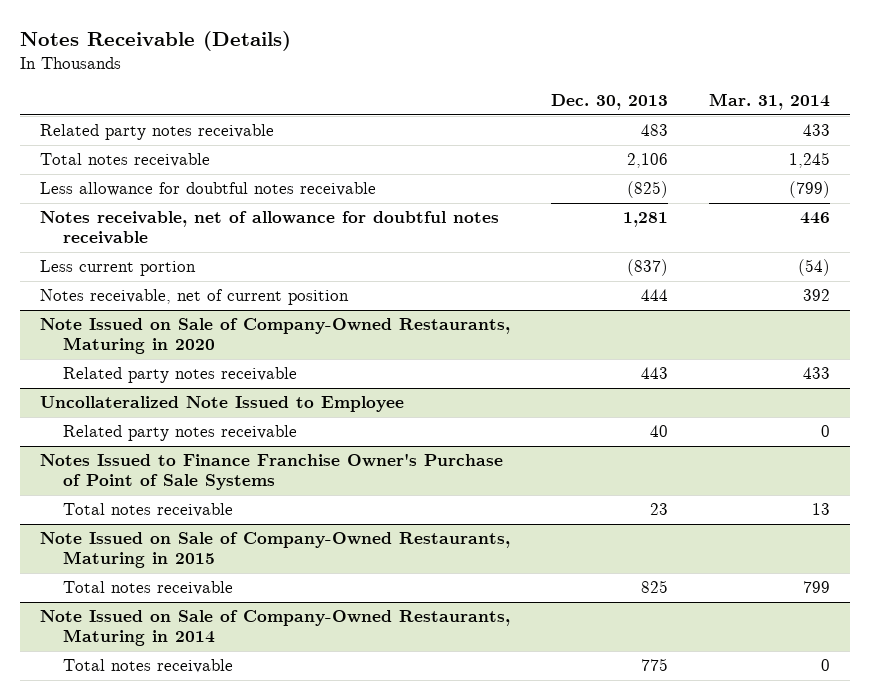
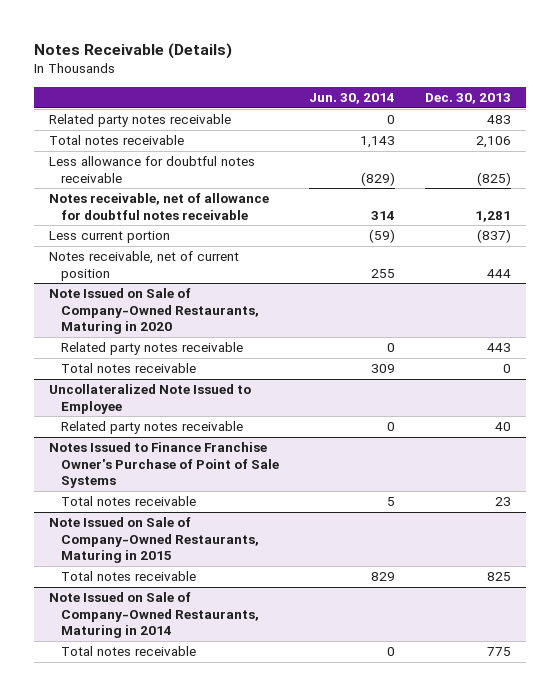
[708,93,830,111] Mar. 31, 2014 -> none
none -> [308,93,395,105] Jun. 30, 2014
none -> [60,363,196,374] Total notes receivable

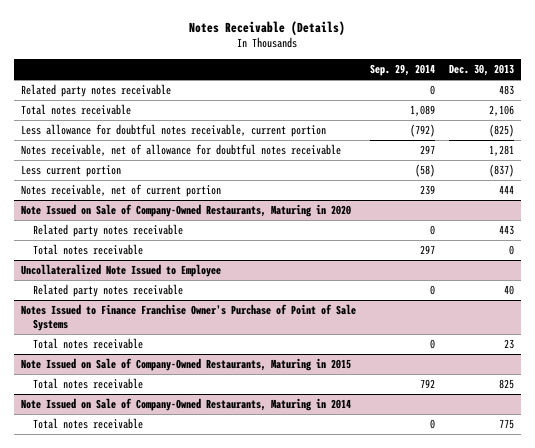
[308,93,395,105] Jun. 30, 2014 -> none
none -> [369,64,435,77] Sep. 29, 2014
[49,156,256,183] Less allowance for doubtful notes receivable -> [20,124,326,138] Less allowance for doubtful notes receivable, current portion
[49,251,240,281] Notes receivable, net of current position -> [20,184,221,198] Notes receivable, net of current portion

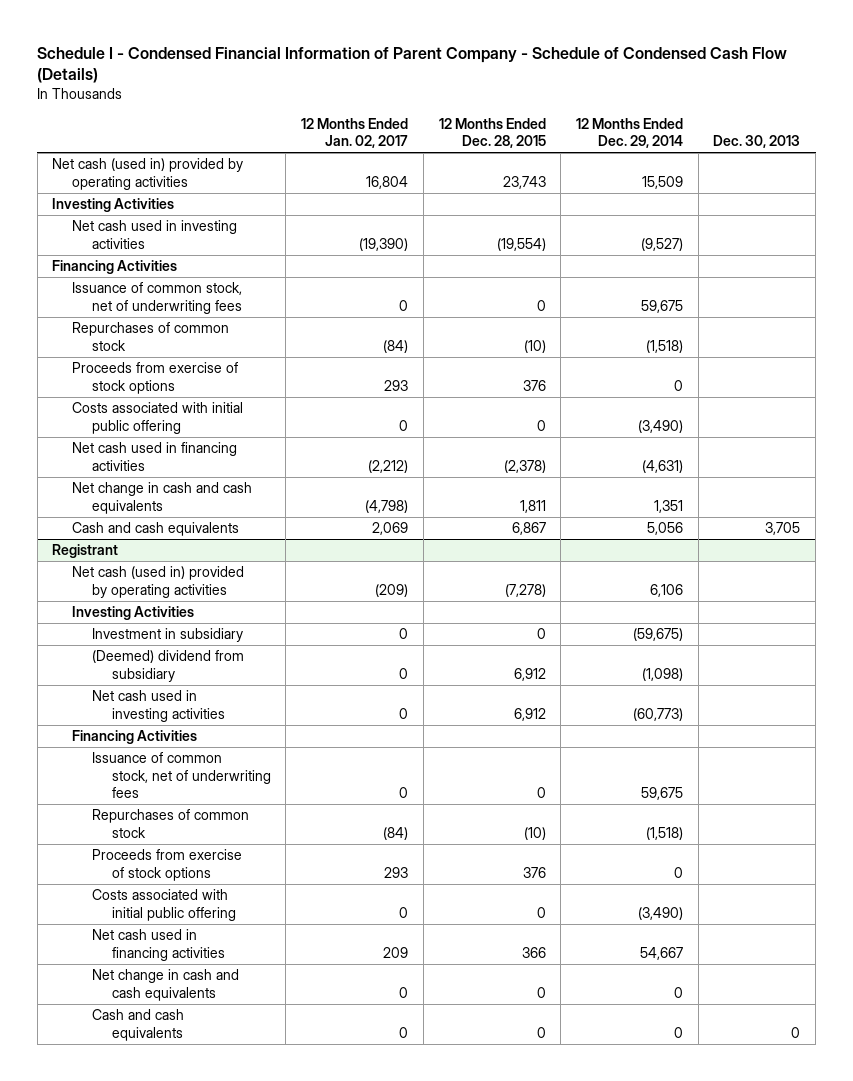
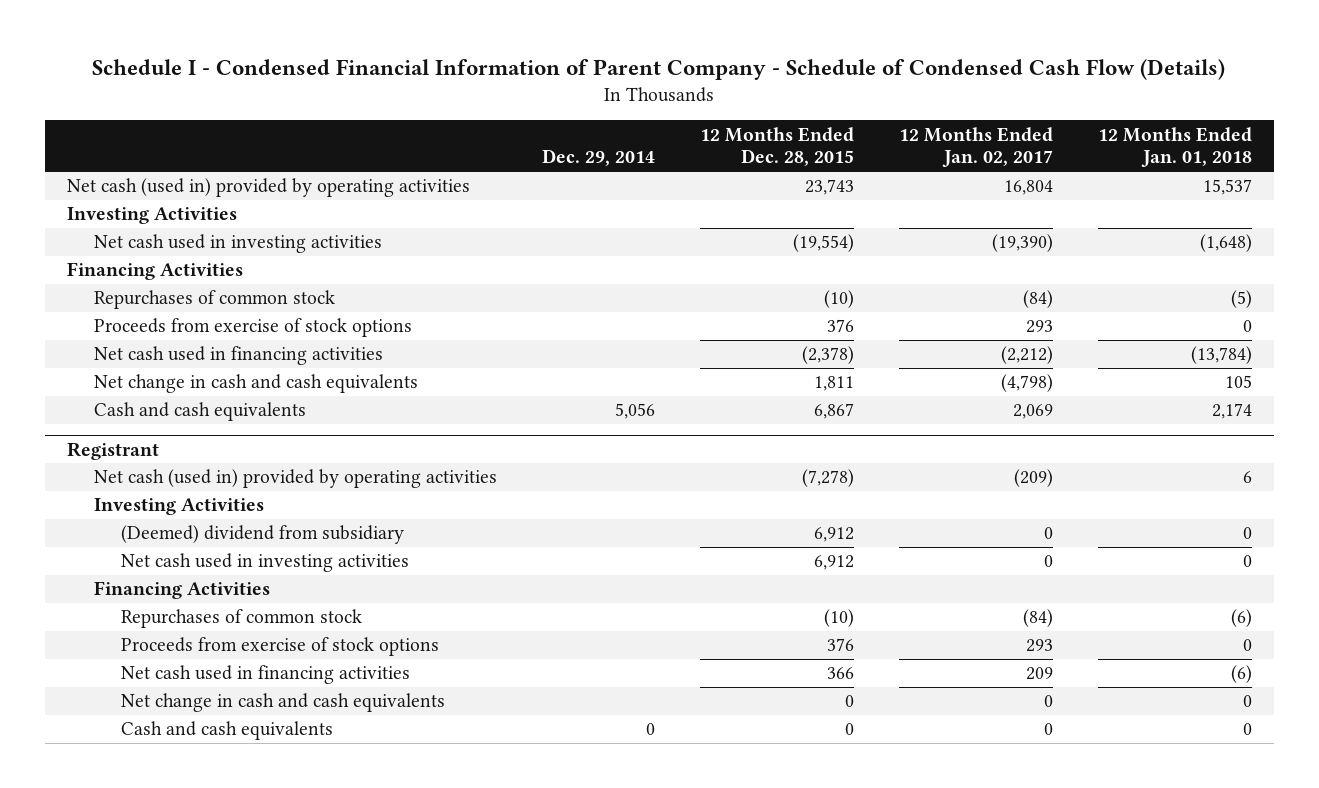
[575,117,683,149] 12 Months Ended Dec. 29, 2014 -> none
[713,135,801,149] Dec. 30, 2013 -> none
none -> [542,149,656,167] Dec. 29, 2014
none -> [1097,126,1252,168] 12 Months Ended Jan. 01, 2018
[72,282,243,314] Issuance of common stock, net of underwriting fees -> none
[72,402,244,434] Costs associated with initial public offering -> none
[91,628,243,643] Investment in subsidiary -> none
[91,752,271,798] Issuance of common stock, net of underwriting fees -> none
[91,889,236,921] Costs associated with initial public offering -> none

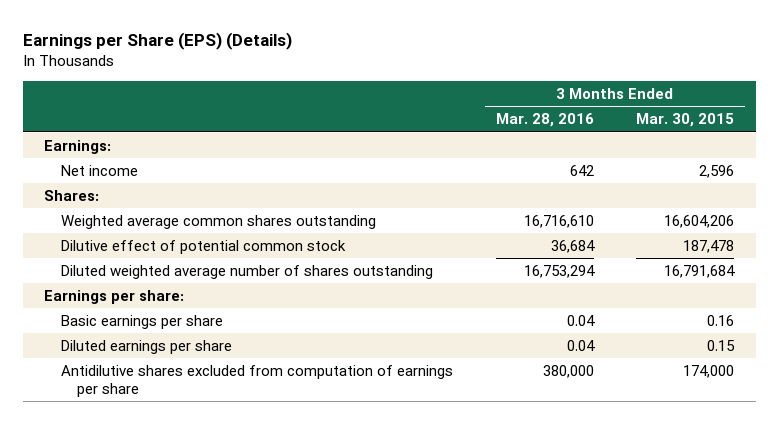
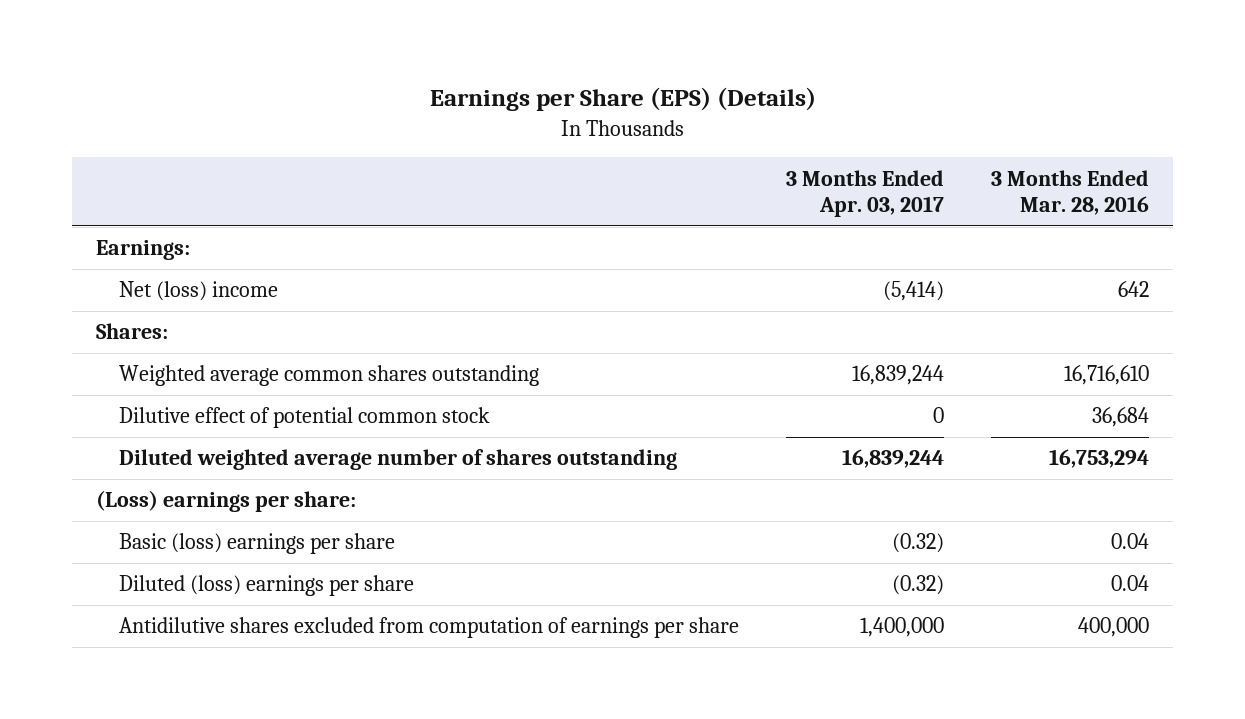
[636,113,735,128] Mar. 30, 2015 -> none
none -> [786,169,945,218] 3 Months Ended Apr. 03, 2017
[60,164,138,176] Net income -> [118,281,278,302] Net (loss) income
[44,289,185,304] Earnings per share: -> [95,490,356,513] (Loss) earnings per share:
[60,314,223,329] Basic earnings per share -> [118,533,395,555] Basic (loss) earnings per share
[60,339,232,354] Diluted earnings per share -> [118,575,414,597] Diluted (loss) earnings per share
[542,364,594,378] 380,000 -> [1078,617,1150,638] 400,000

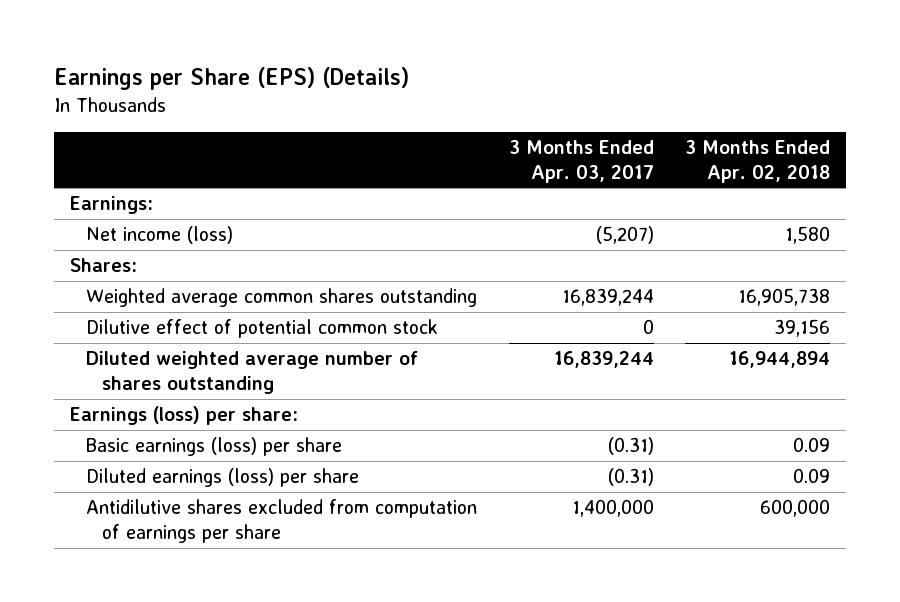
[991,169,1150,216] 3 Months Ended Mar. 28, 2016 -> none
none -> [685,139,831,183] 3 Months Ended Apr. 02, 2018
[118,281,278,302] Net (loss) income -> [86,226,234,245] Net income (loss)
[883,281,945,302] (5,414) -> [595,226,654,245] (5,207)
[95,490,356,513] (Loss) earnings per share: -> [70,406,299,426] Earnings (loss) per share:
[118,533,395,555] Basic (loss) earnings per share -> [86,437,343,457] Basic earnings (loss) per share
[892,533,945,554] (0.32) -> [607,437,654,456] (0.31)
[118,575,414,597] Diluted (loss) earnings per share -> [86,468,360,488] Diluted earnings (loss) per share
[892,575,945,596] (0.32) -> [607,468,654,487] (0.31)

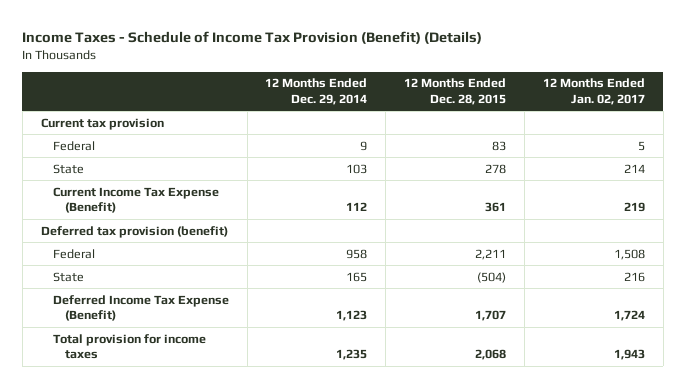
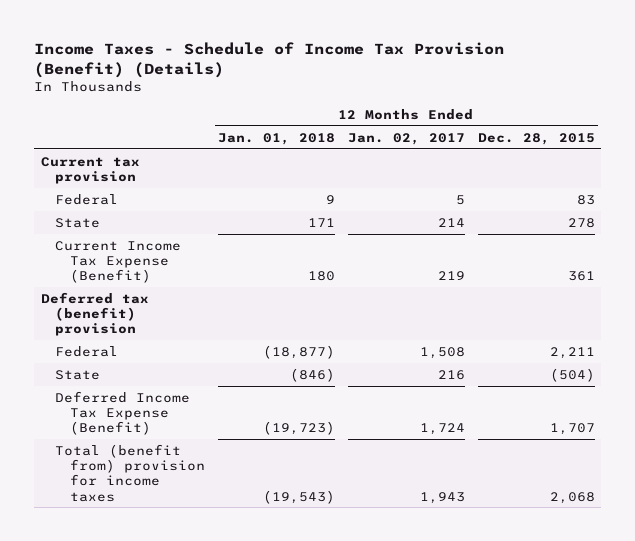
[265,78,368,105] 12 Months Ended Dec. 29, 2014 -> none
none -> [218,132,336,145] Jan. 01, 2018
[40,225,228,238] Deferred tax provision (benefit) -> [40,291,149,337] Deferred tax (benefit) provision
[52,333,206,360] Total provision for income taxes -> [55,443,206,502] Total (benefit from) provision for income taxes

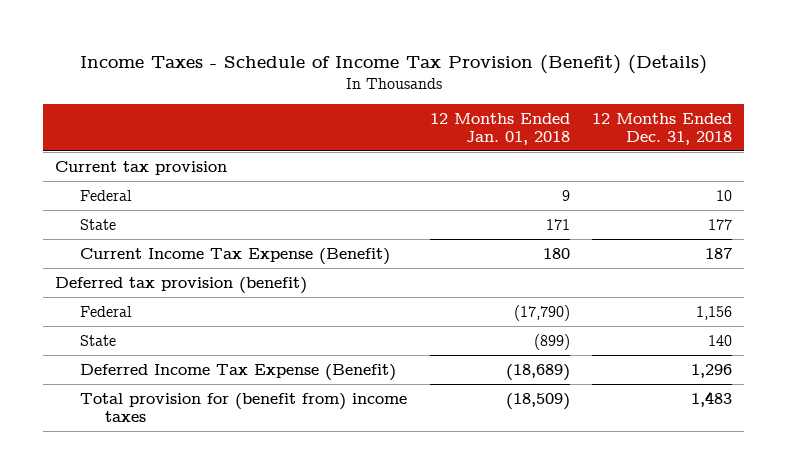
[347,132,465,145] Jan. 02, 2017 -> none
[477,132,595,145] Dec. 28, 2015 -> none
none -> [592,112,733,145] 12 Months Ended Dec. 31, 2018
[40,291,149,337] Deferred tax (benefit) provision -> [54,276,307,294] Deferred tax provision (benefit)
[263,344,336,359] (18,877) -> [513,304,570,321] (17,790)
[290,367,336,382] (846) -> [533,333,570,350] (899)
[263,421,336,436] (19,723) -> [505,363,570,381] (18,689)
[55,443,206,502] Total (benefit from) provision for income taxes -> [79,392,407,422] Total provision for (benefit from) income taxes
[263,489,336,504] (19,543) -> [505,392,570,410] (18,509)

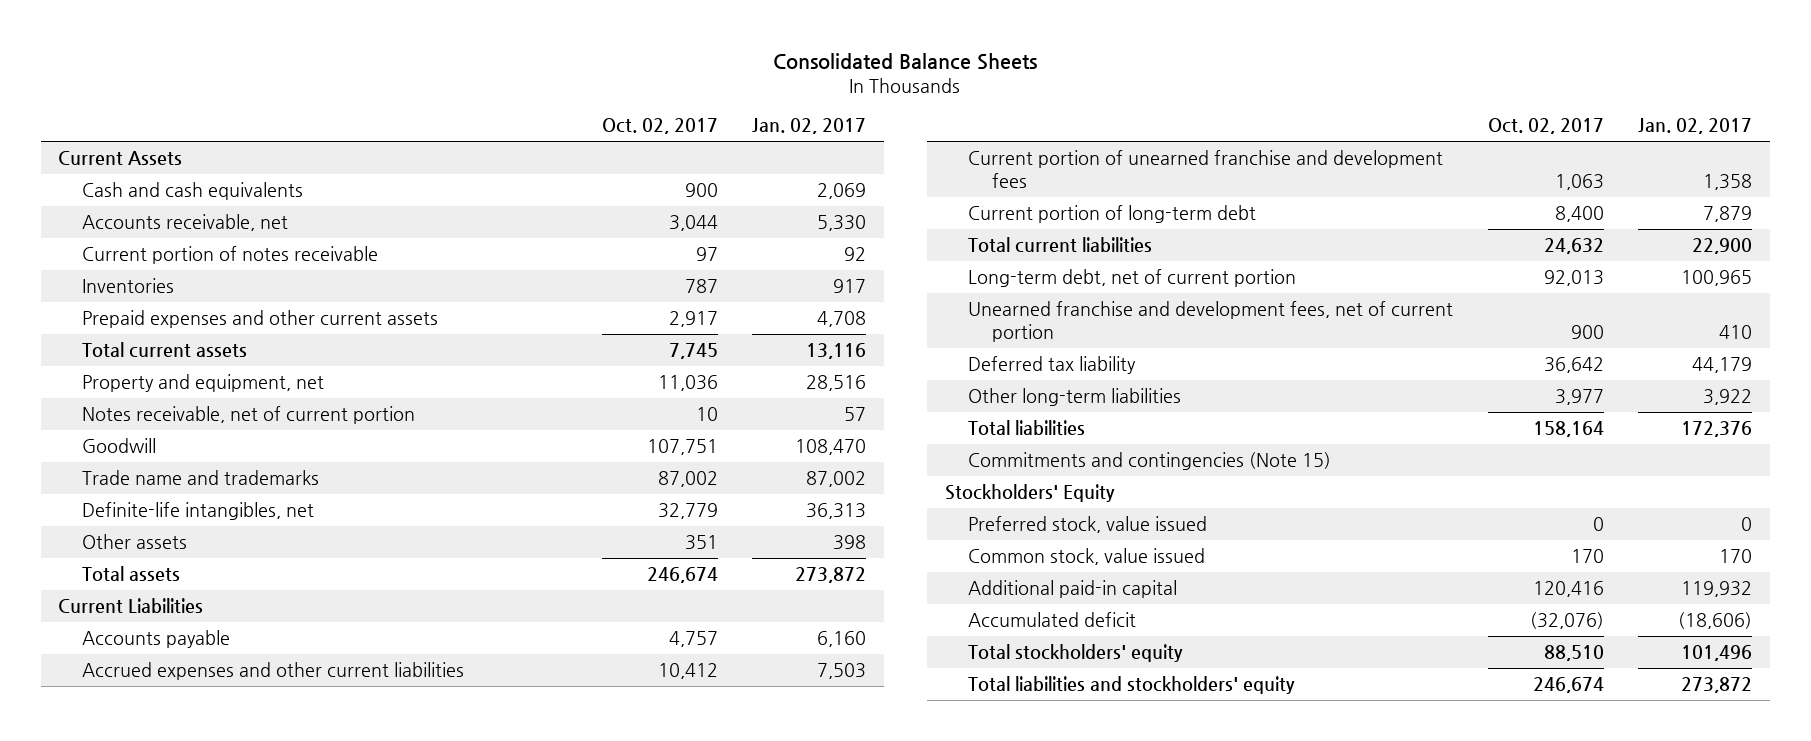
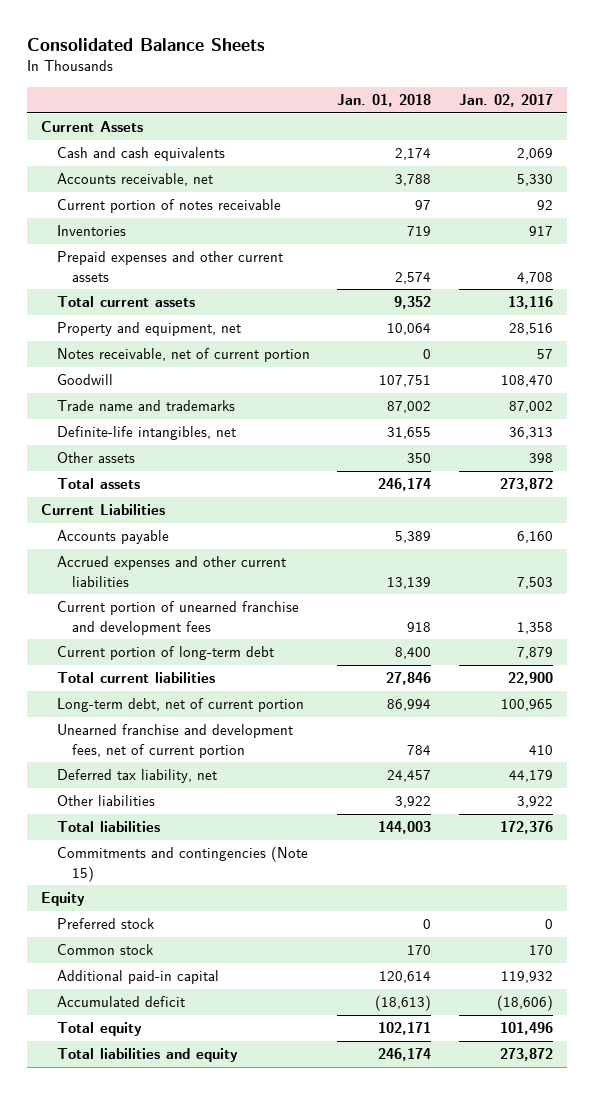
[601,118,718,135] Oct. 02, 2017 -> none
none -> [337,93,432,107] Jan. 01, 2018
[968,356,1137,375] Deferred tax liability -> [56,769,217,784] Deferred tax liability, net
[968,388,1182,407] Other long-term liabilities -> [56,795,155,807] Other liabilities
[944,484,1115,503] Stockholders' Equity -> [41,892,86,907] Equity
[968,516,1208,534] Preferred stock, value issued -> [56,918,155,930] Preferred stock
[968,548,1206,566] Common stock, value issued -> [56,944,154,956] Common stock
[968,644,1184,663] Total stockholders' equity -> [56,1022,142,1037] Total equity
[968,676,1296,695] Total liabilities and stockholders' equity -> [56,1048,238,1063] Total liabilities and equity

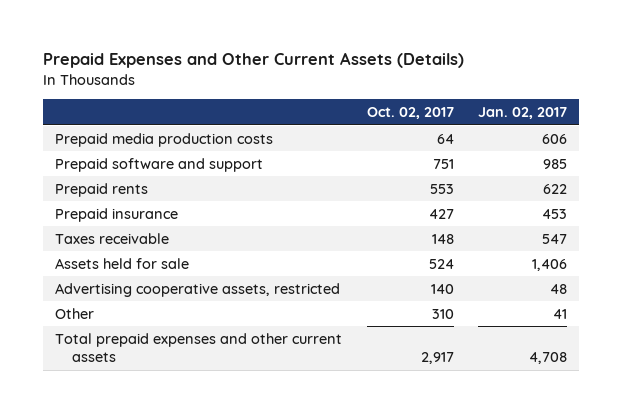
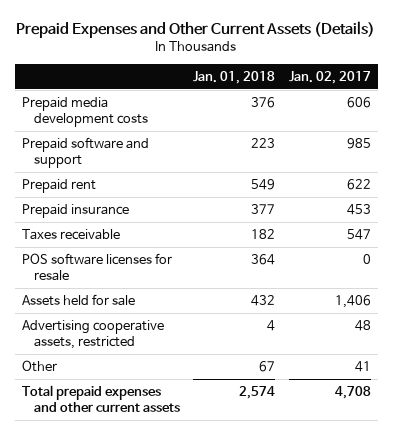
[366,106,454,119] Oct. 02, 2017 -> none
none -> [193,70,276,84] Jan. 01, 2018
[55,132,274,147] Prepaid media production costs -> [21,97,148,127] Prepaid media development costs
[55,182,149,197] Prepaid rents -> [21,179,96,194] Prepaid rent
none -> [21,253,172,281] POS software licenses for resale

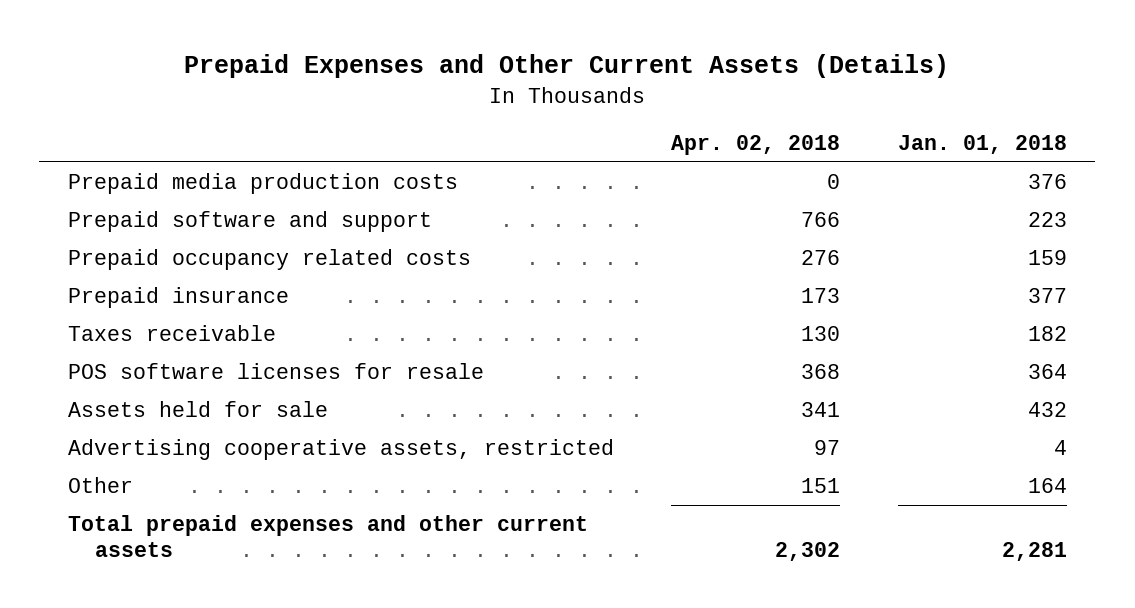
[288,70,371,84] Jan. 02, 2017 -> none
none -> [671,135,841,156] Apr. 02, 2018
[21,97,148,127] Prepaid media development costs -> [68,173,459,195] Prepaid media production costs
[21,179,96,194] Prepaid rent -> [68,249,472,271] Prepaid occupancy related costs
[251,179,276,191] 549 -> [1027,250,1067,266] 159
[259,361,276,373] 67 -> [1027,478,1067,494] 164
[239,386,276,400] 2,574 -> [1001,542,1067,562] 2,281

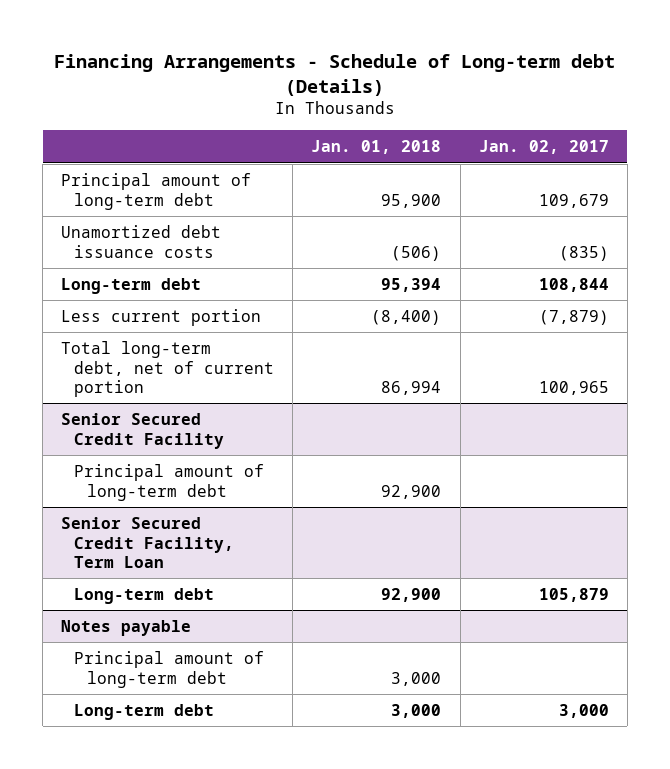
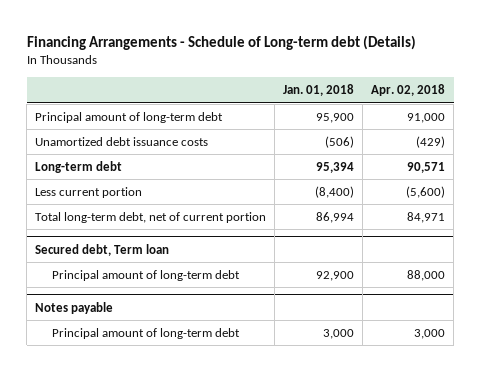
[478,140,609,155] Jan. 02, 2017 -> none
none -> [371,84,446,97] Apr. 02, 2018
[61,412,225,449] Senior Secured Credit Facility -> none
none -> [35,243,170,256] Secured debt, Term loan
[61,516,235,569] Senior Secured Credit Facility, Term Loan -> none
[74,587,215,604] Long-term debt -> none
[74,703,215,720] Long-term debt -> none

